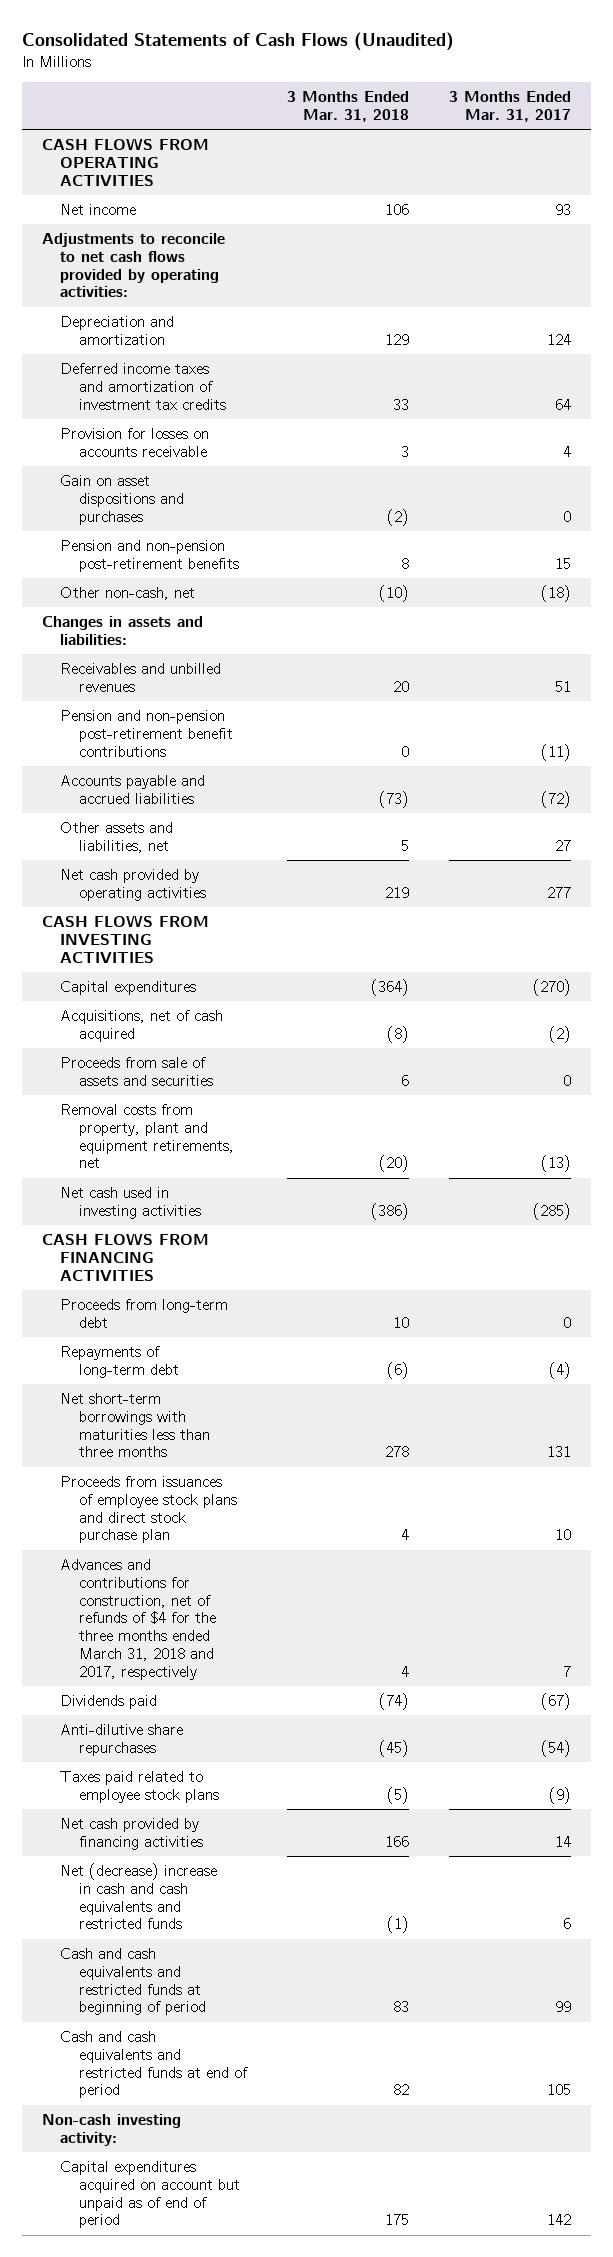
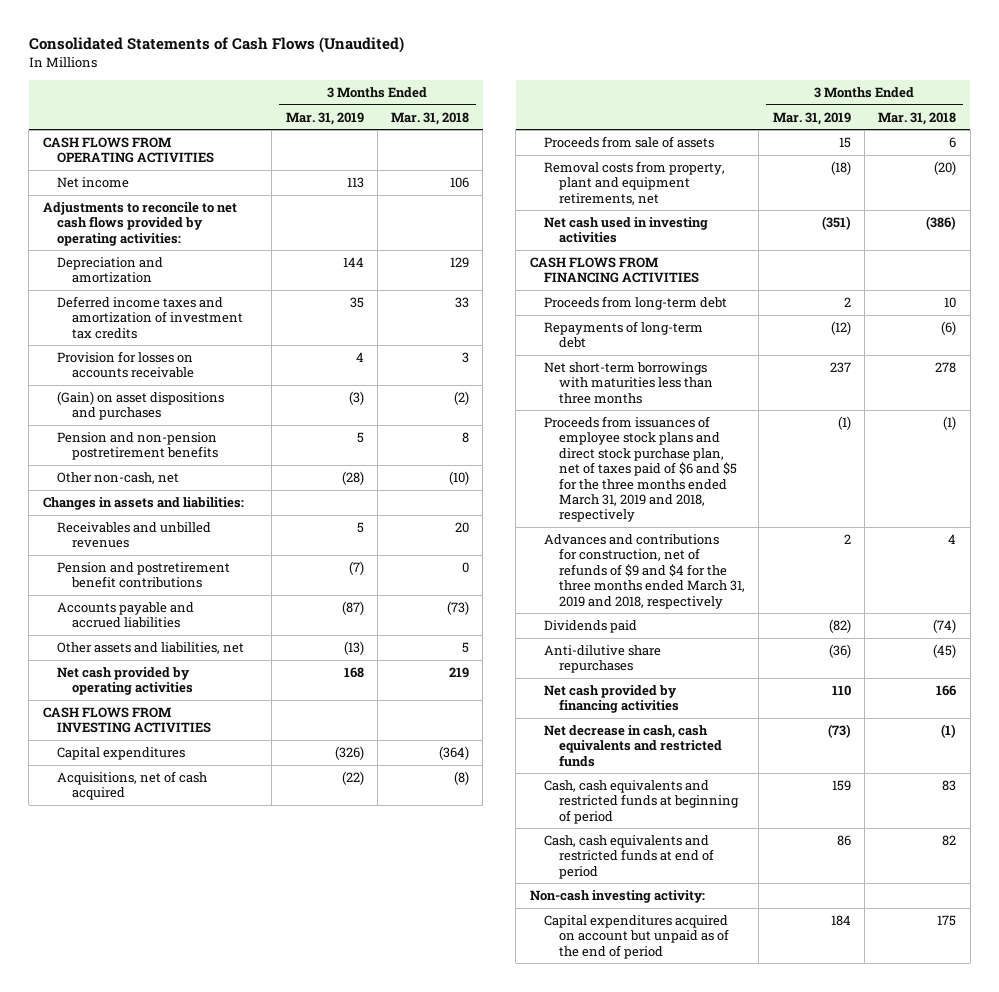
[448,91,571,123] 3 Months Ended Mar. 31, 2017 -> none
none -> [285,111,364,125] Mar. 31, 2019
[60,474,184,525] Gain on asset dispositions and purchases -> [57,391,225,421] (Gain) on asset dispositions and purchases
[60,539,239,572] Pension and non-pension post-retirement benefits -> [57,432,219,461] Pension and non-pension postretirement benefits
[60,709,233,757] Pension and non-pension post-retirement benefit contributions -> [57,562,231,589] Pension and postretirement benefit contributions
[60,1056,213,1086] Proceeds from sale of assets and securities -> [544,136,715,149] Proceeds from sale of assets
[60,1475,237,1544] Proceeds from issuances of employee stock plans and direct stock purchase plan -> none
none -> [544,416,738,523] Proceeds from issuances of employee stock plans and direct stock purchase plan, net of taxes paid of $6 and $5 for the three months ended March 31, 2019 and 2018, respectively
[60,1558,216,1681] Advances and contributions for construction, net of refunds of $4 for the three months ended March 31, 2018 and 2017, respectively -> [544,534,746,609] Advances and contributions for construction, net of refunds of $9 and $4 for the three months ended March 31, 2019 and 2018, respectively
[60,1770,219,1803] Taxes paid related to employee stock plans -> none
[60,1862,218,1930] Net (decrease) increase in cash and cash equivalents and restricted funds -> [544,725,723,767] Net decrease in cash, cash equivalents and restricted funds
[60,1947,206,2016] Cash and cash equivalents and restricted funds at beginning of period -> [544,780,740,824] Cash, cash equivalents and restricted funds at beginning of period
[60,2030,248,2099] Cash and cash equivalents and restricted funds at end of period -> [544,835,715,879] Cash, cash equivalents and restricted funds at end of period
[60,2160,240,2229] Capital expenditures acquired on account but unpaid as of end of period -> [544,915,730,959] Capital expenditures acquired on account but unpaid as of the end of period

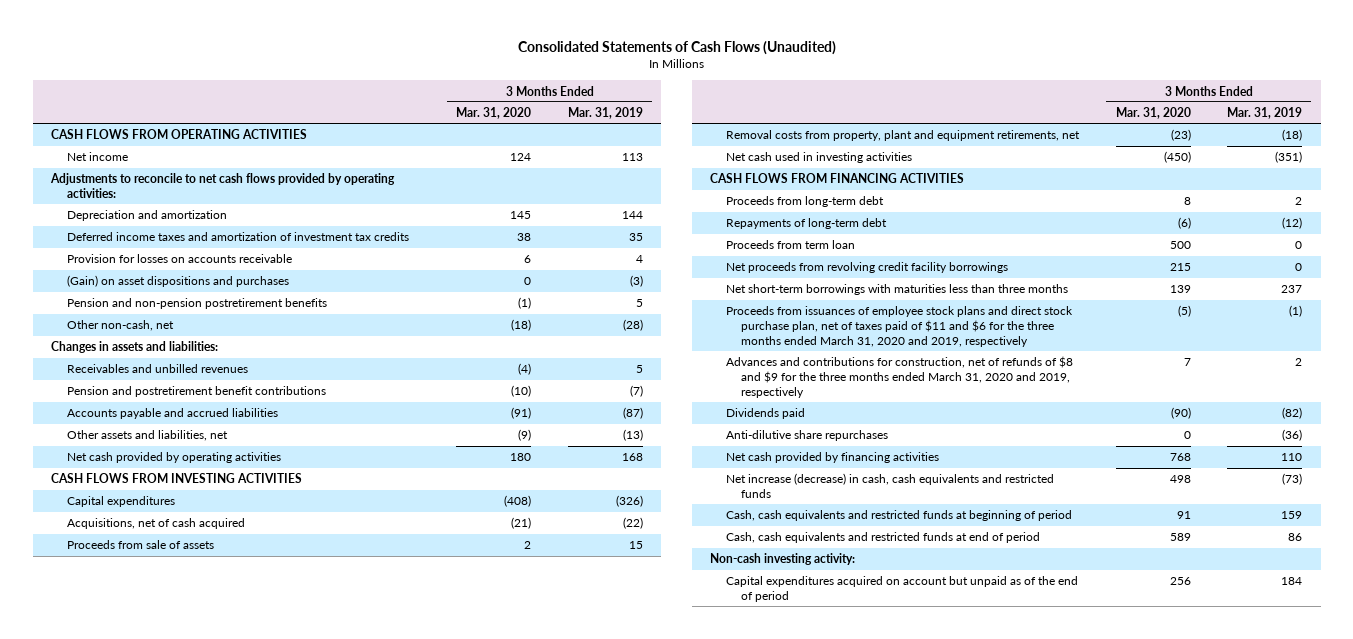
[391,111,470,125] Mar. 31, 2018 -> none
none -> [456,107,532,120] Mar. 31, 2020
none -> [725,240,855,250] Proceeds from term loan
none -> [725,262,1008,274] Net proceeds from revolving credit facility borrowings
[544,416,738,523] Proceeds from issuances of employee stock plans and direct stock purchase plan, net of taxes paid of $6 and $5 for the three months ended March 31, 2019 and 2018, respectively -> [725,306,1073,347] Proceeds from issuances of employee stock plans and direct stock purchase plan, net of taxes paid of $11 and $6 for the three months ended March 31, 2020 and 2019, respectively
[544,534,746,609] Advances and contributions for construction, net of refunds of $9 and $4 for the three months ended March 31, 2019 and 2018, respectively -> [725,356,1073,398] Advances and contributions for construction, net of refunds of $8 and $9 for the three months ended March 31, 2020 and 2019, respectively
[544,725,723,767] Net decrease in cash, cash equivalents and restricted funds -> [725,473,1054,498] Net increase (decrease) in cash, cash equivalents and restricted funds

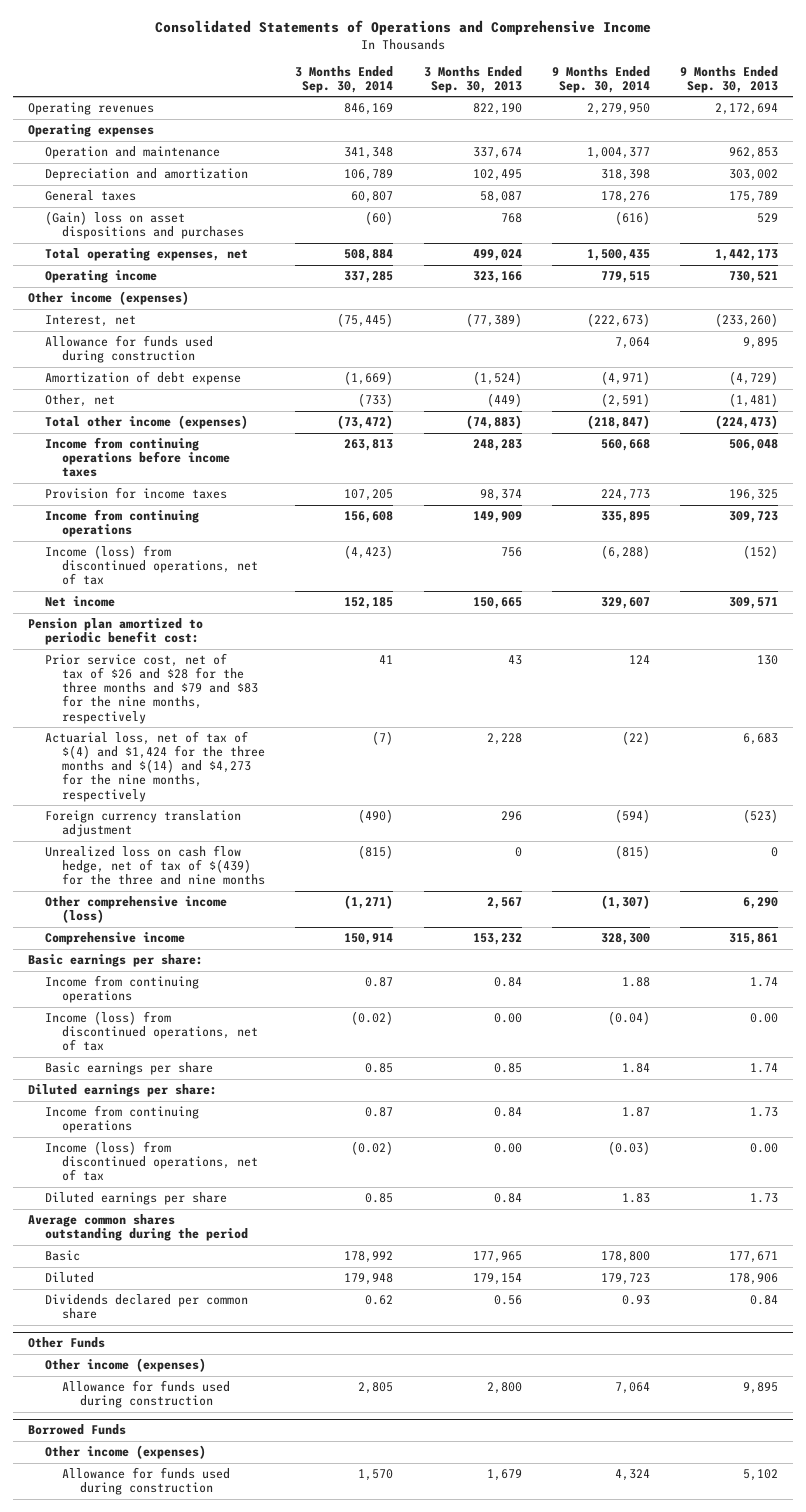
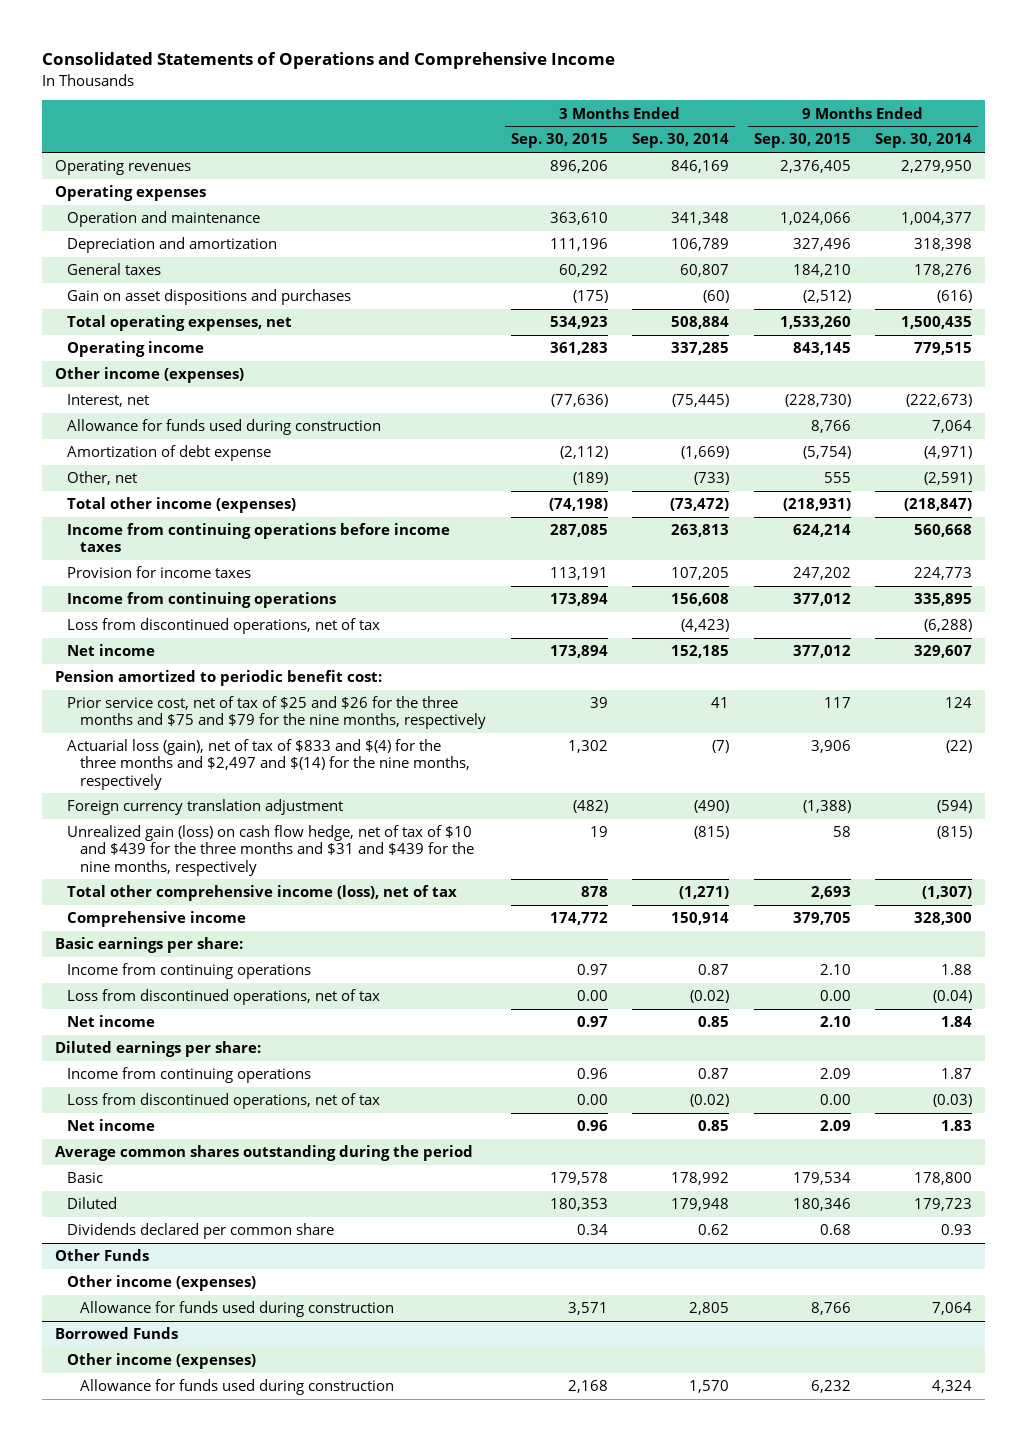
[423,65,522,93] 3 Months Ended Sep. 30, 2013 -> none
[679,65,778,93] 9 Months Ended Sep. 30, 2013 -> none
none -> [510,133,608,149] Sep. 30, 2015
none -> [753,133,851,149] Sep. 30, 2015
[45,211,245,240] (Gain) loss on asset dispositions and purchases -> [67,289,352,306] Gain on asset dispositions and purchases
[45,545,259,586] Income (loss) from discontinued operations, net of tax -> [67,618,381,635] Loss from discontinued operations, net of tax
[27,618,203,646] Pension plan amortized to periodic benefit cost: -> [54,670,382,687] Pension amortized to periodic benefit cost:
[45,653,259,724] Prior service cost, net of tax of $26 and $28 for the three months and $79 and $83 for the nine months, respectively -> [67,696,487,730] Prior service cost, net of tax of $25 and $26 for the three months and $75 and $79 for the nine months, respectively
[45,731,266,802] Actuarial loss, net of tax of $(4) and $1,424 for the three months and $(14) and $4,273 for the nine months, respectively -> [67,739,471,790] Actuarial loss (gain), net of tax of $833 and $(4) for the three months and $2,497 and $(14) for the nine months, respectively
[45,845,266,886] Unrealized loss on cash flow hedge, net of tax of $(439) for the three and nine months -> [67,825,475,876] Unrealized gain (loss) on cash flow hedge, net of tax of $10 and $439 for the three months and $31 and $439 for the nine months, respectively
[45,896,228,924] Other comprehensive income (loss) -> [67,885,458,902] Total other comprehensive income (loss), net of tax
[45,1011,259,1052] Income (loss) from discontinued operations, net of tax -> [67,989,381,1006] Loss from discontinued operations, net of tax
[45,1062,214,1076] Basic earnings per share -> [67,1015,156,1028] Net income
[45,1141,259,1182] Income (loss) from discontinued operations, net of tax -> [67,1093,381,1110] Loss from discontinued operations, net of tax
[45,1192,228,1206] Diluted earnings per share -> [67,1119,156,1132] Net income

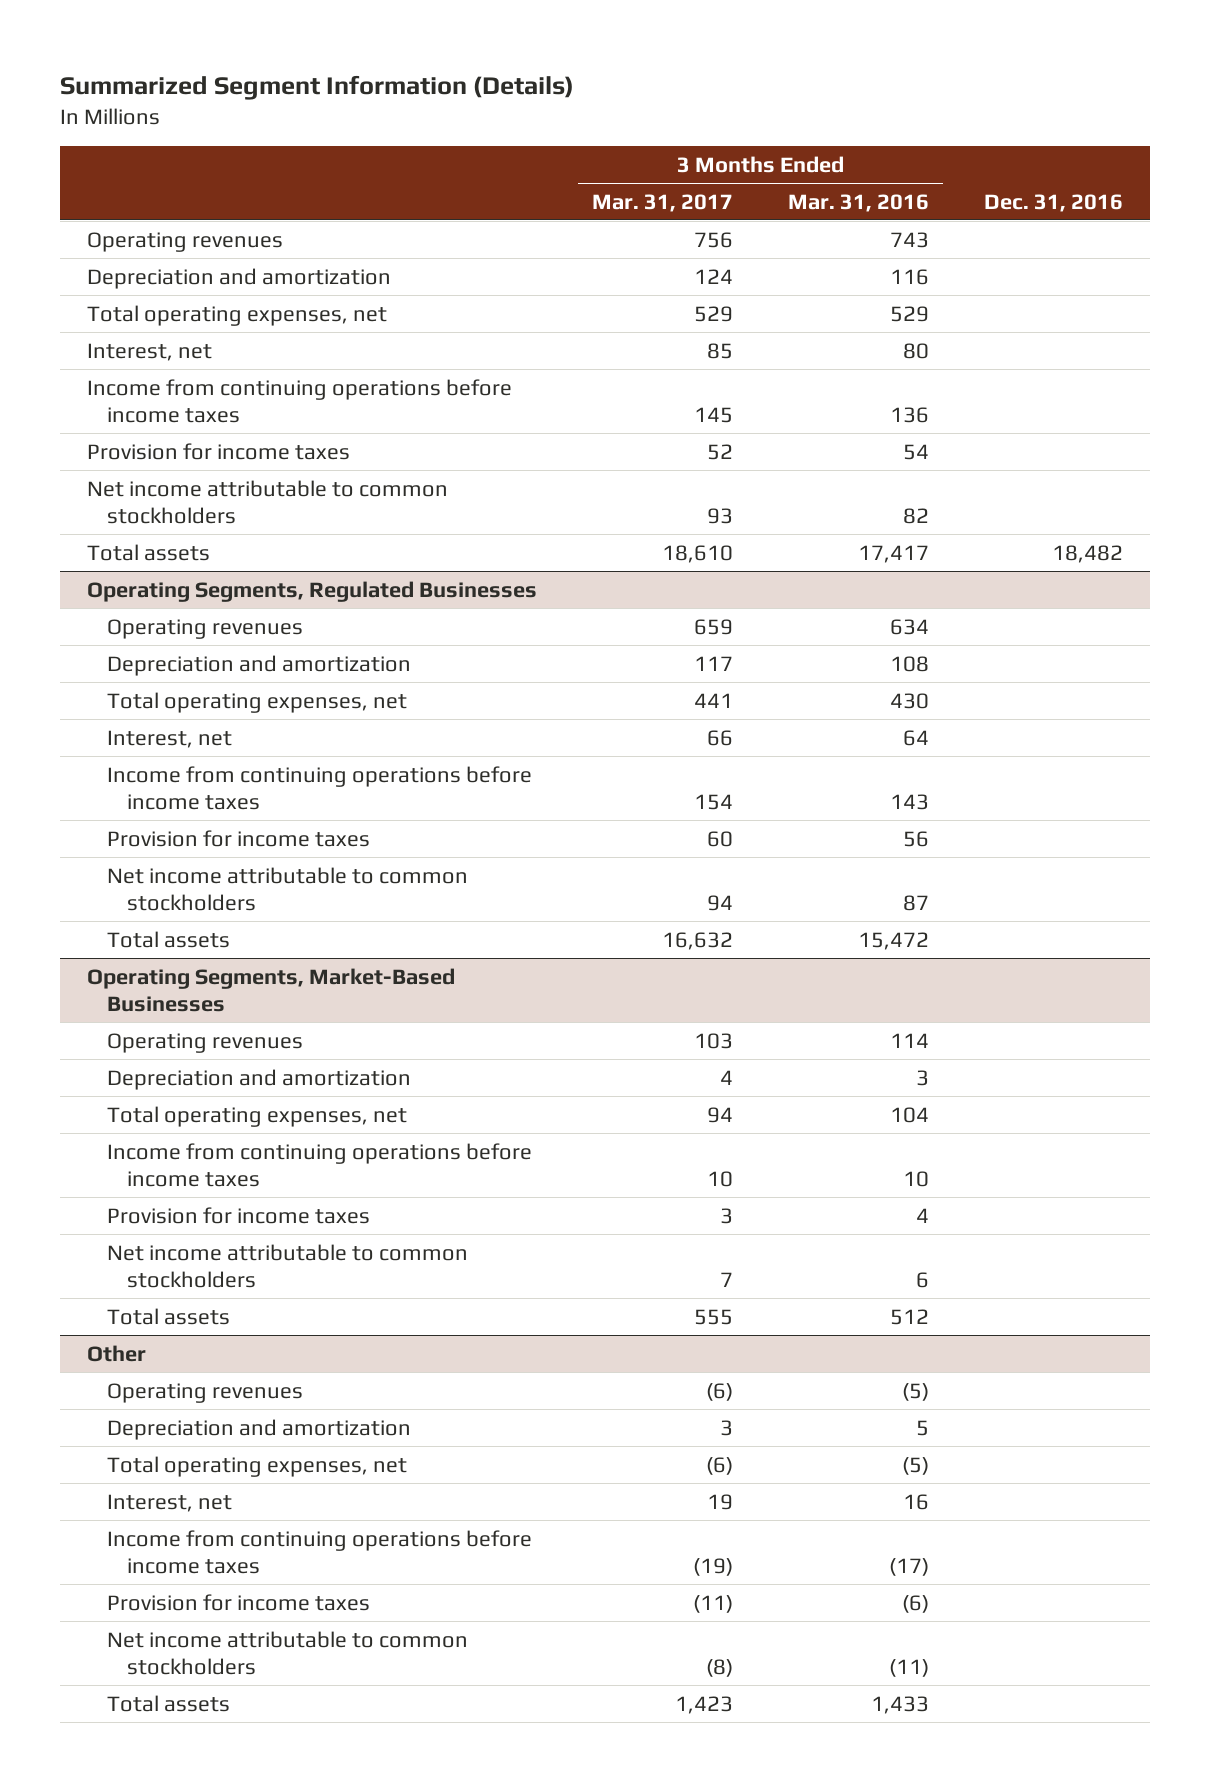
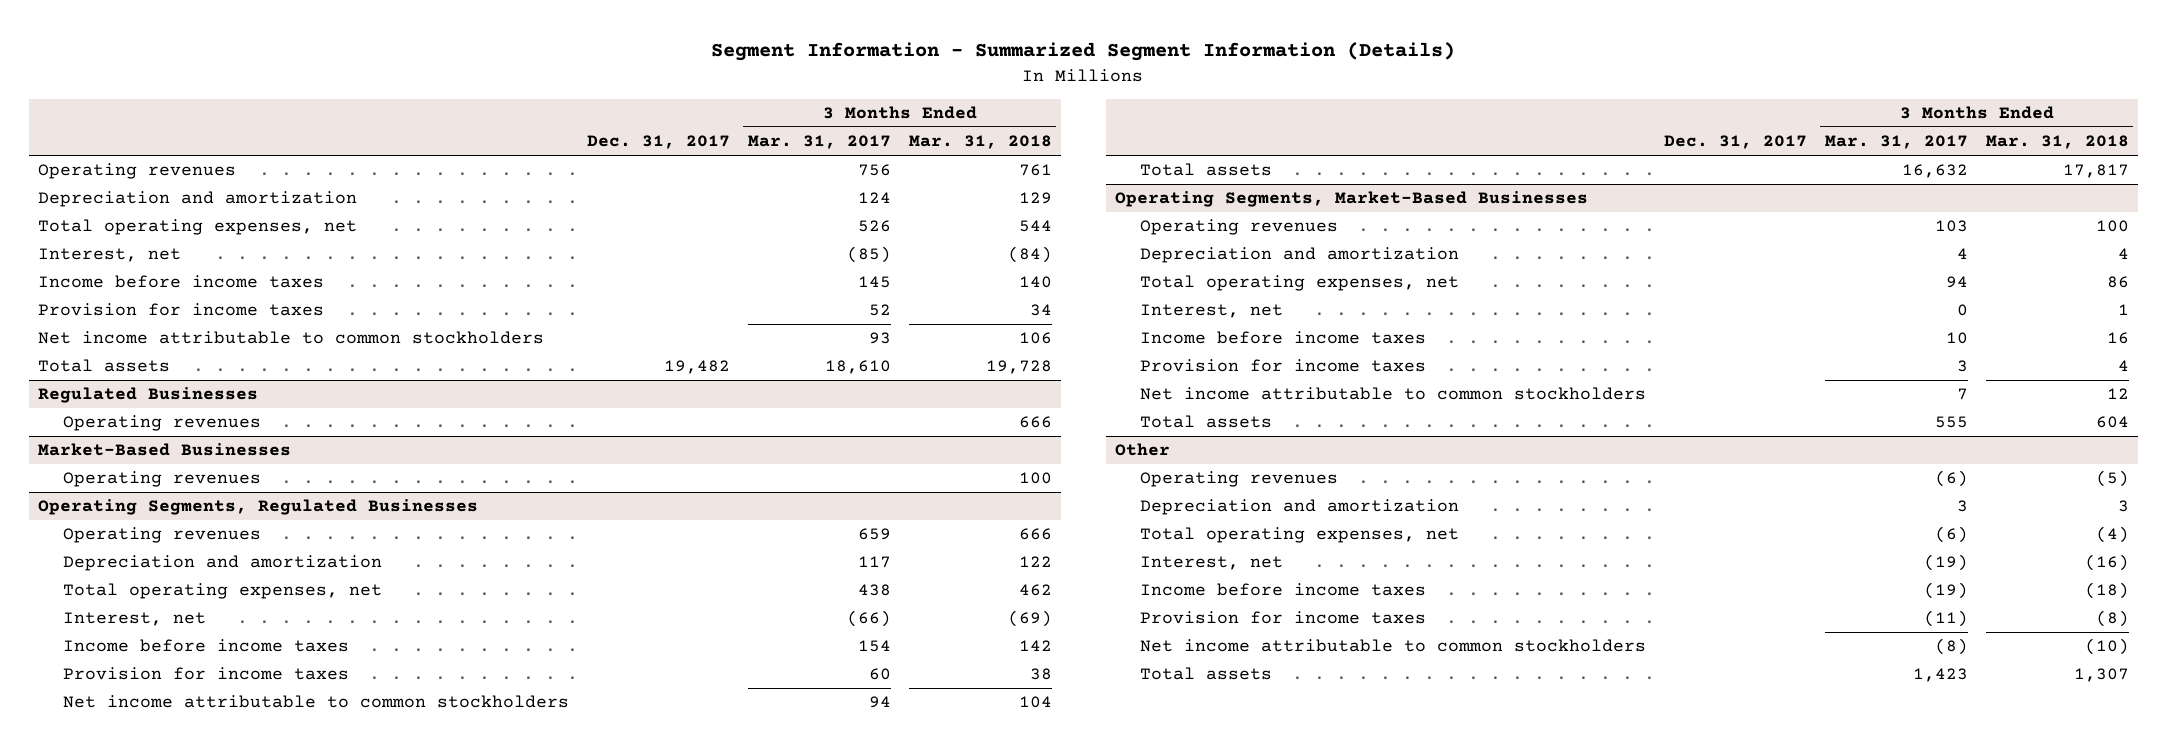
[59,75,574,101] Summarized Segment Information (Details) -> [711,42,1456,62] Segment Information - Summarized Segment Information (Details)
[788,193,930,212] Mar. 31, 2016 -> none
[983,193,1123,212] Dec. 31, 2016 -> none
none -> [586,135,730,150] Dec. 31, 2017
none -> [908,135,1052,150] Mar. 31, 2018
[694,305,734,322] 529 -> [857,220,891,233] 526
[707,342,734,359] 85 -> [846,246,891,264] (85)
[87,378,513,423] Income from continuing operations before income taxes -> [37,275,324,289] Income before income taxes
none -> [37,387,258,404] Regulated Businesses
none -> [62,415,261,432] Operating revenues
none -> [37,443,291,457] Market-Based Businesses
none -> [62,471,261,488] Operating revenues
[694,692,734,708] 441 -> [857,584,891,597] 438
[707,729,734,746] 66 -> [846,610,891,628] (66)
[107,765,533,810] Income from continuing operations before income taxes -> [62,639,349,653] Income before income taxes
none -> [1139,304,1283,319] Interest, net
[107,1142,533,1187] Income from continuing operations before income taxes -> [1139,331,1426,345] Income before income taxes
[707,1493,734,1510] 19 -> [1923,554,1968,572] (19)
[107,1529,533,1574] Income from continuing operations before income taxes -> [1139,583,1426,597] Income before income taxes

